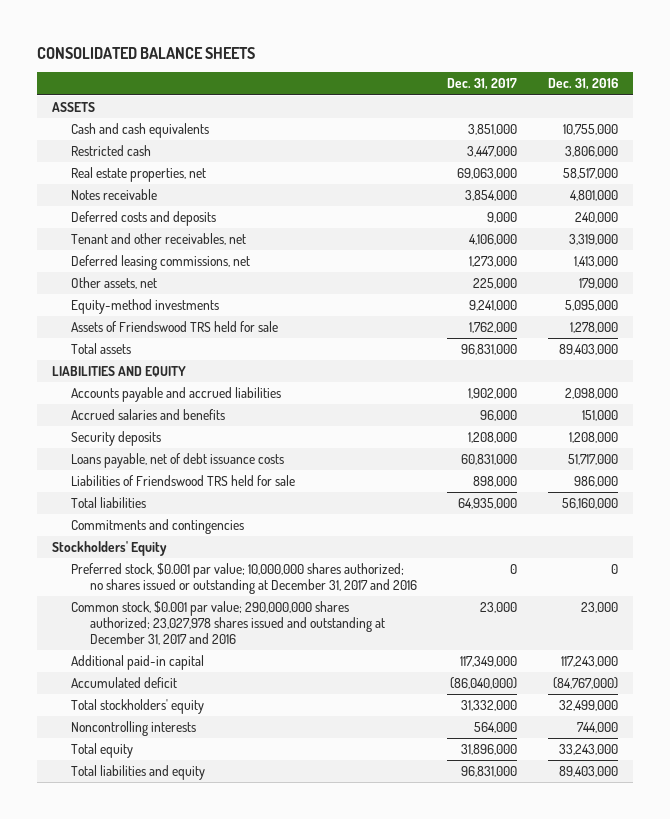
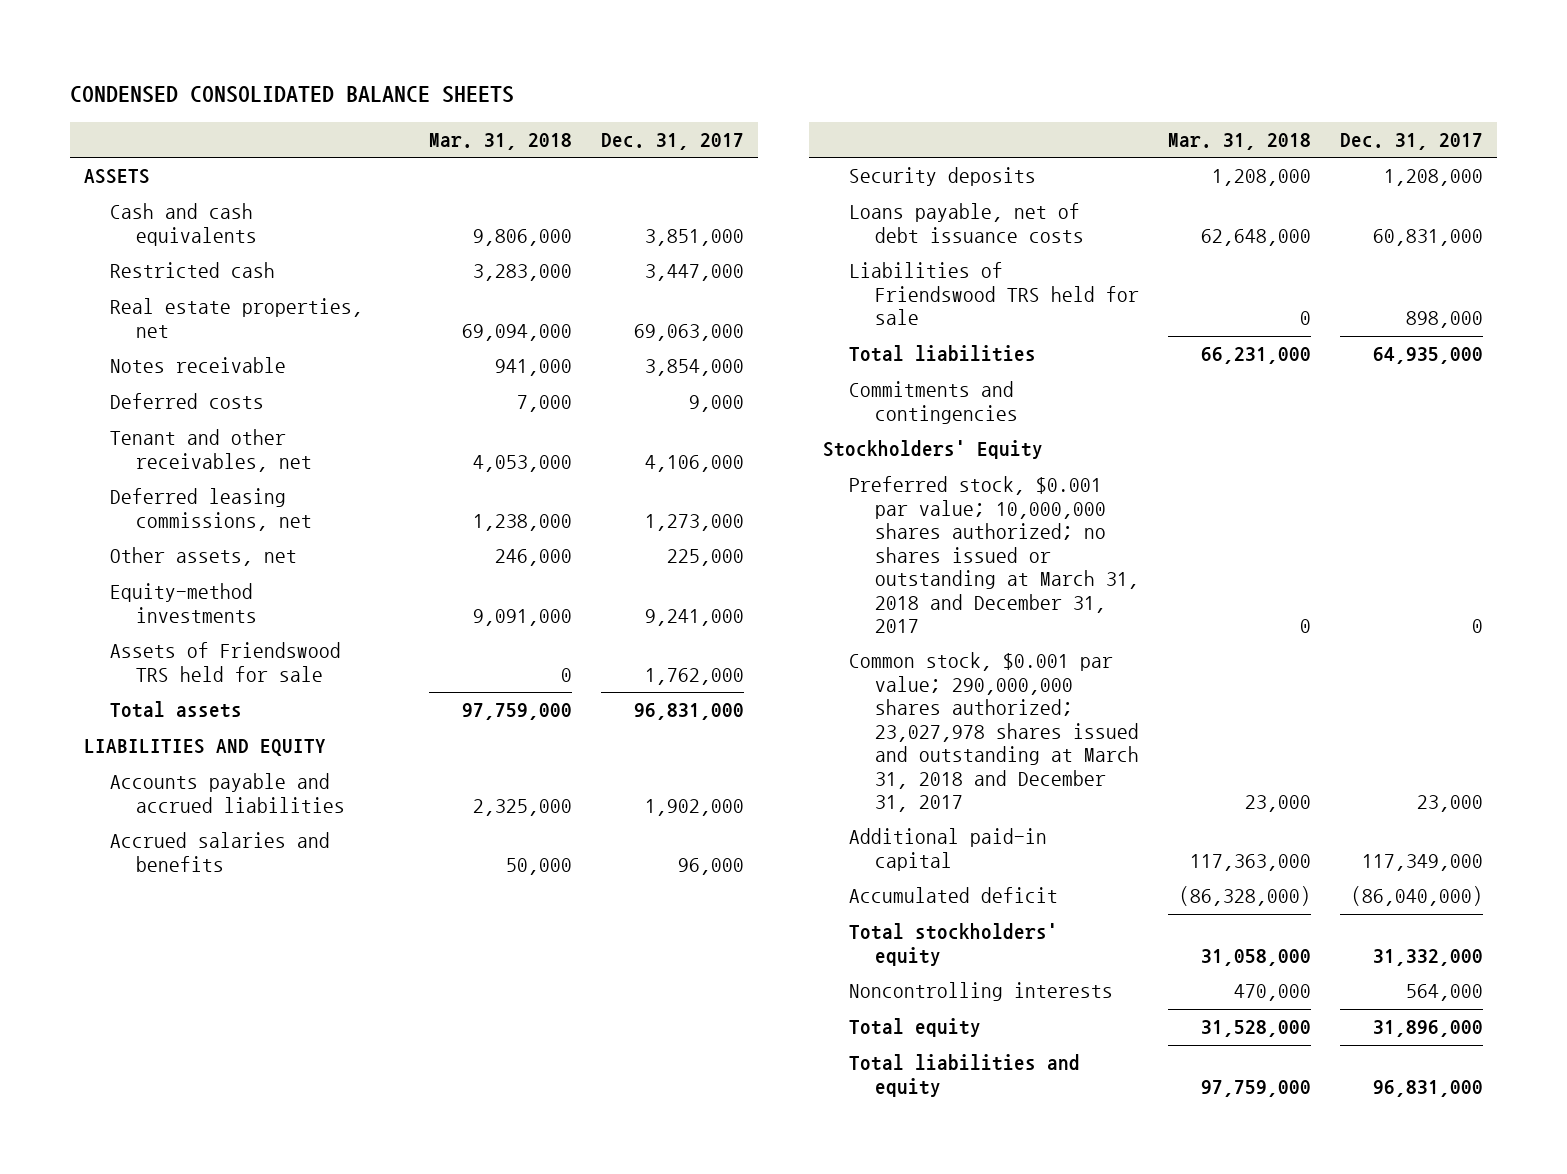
[37,46,256,59] CONSOLIDATED BALANCE SHEETS -> [69,86,514,104] CONDENSED CONSOLIDATED BALANCE SHEETS
[547,78,618,91] Dec. 31, 2016 -> none
none -> [428,133,572,151] Mar. 31, 2018
[71,211,217,227] Deferred costs and deposits -> [110,393,265,410] Deferred costs
[71,563,417,595] Preferred stock, $0.001 par value; 10,000,000 shares authorized; no shares issued or outstanding at December 31, 2017 and 2016 -> [849,476,1139,634] Preferred stock, $0.001 par value; 10,000,000 shares authorized; no shares issued or outstanding at March 31, 2018 and December 31, 2017
[71,601,385,646] Common stock, $0.001 par value; 290,000,000 shares authorized; 23,027,978 shares issued and outstanding at December 31, 2017 and 2016 -> [849,652,1139,813] Common stock, $0.001 par value; 290,000,000 shares authorized; 23,027,978 shares issued and outstanding at March 31, 2018 and December 31, 2017

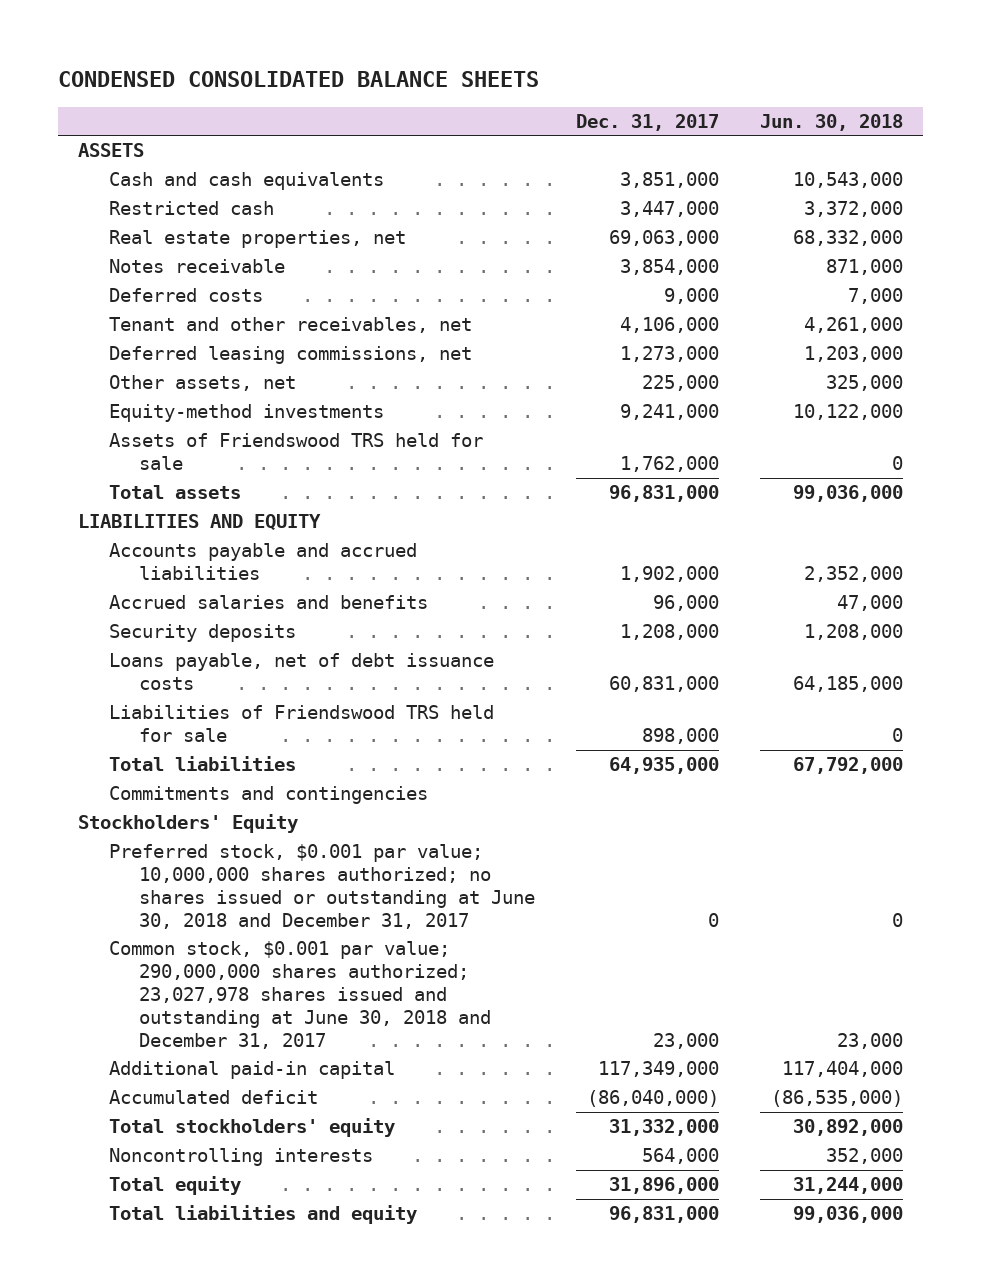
[428,133,572,151] Mar. 31, 2018 -> none
none -> [759,113,903,131] Jun. 30, 2018
[849,476,1139,634] Preferred stock, $0.001 par value; 10,000,000 shares authorized; no shares issued or outstanding at March 31, 2018 and December 31, 2017 -> [108,844,535,929] Preferred stock, $0.001 par value; 10,000,000 shares authorized; no shares issued or outstanding at June 30, 2018 and December 31, 2017
[849,652,1139,813] Common stock, $0.001 par value; 290,000,000 shares authorized; 23,027,978 shares issued and outstanding at March 31, 2018 and December 31, 2017 -> [108,941,491,1049] Common stock, $0.001 par value; 290,000,000 shares authorized; 23,027,978 shares issued and outstanding at June 30, 2018 and December 31, 2017

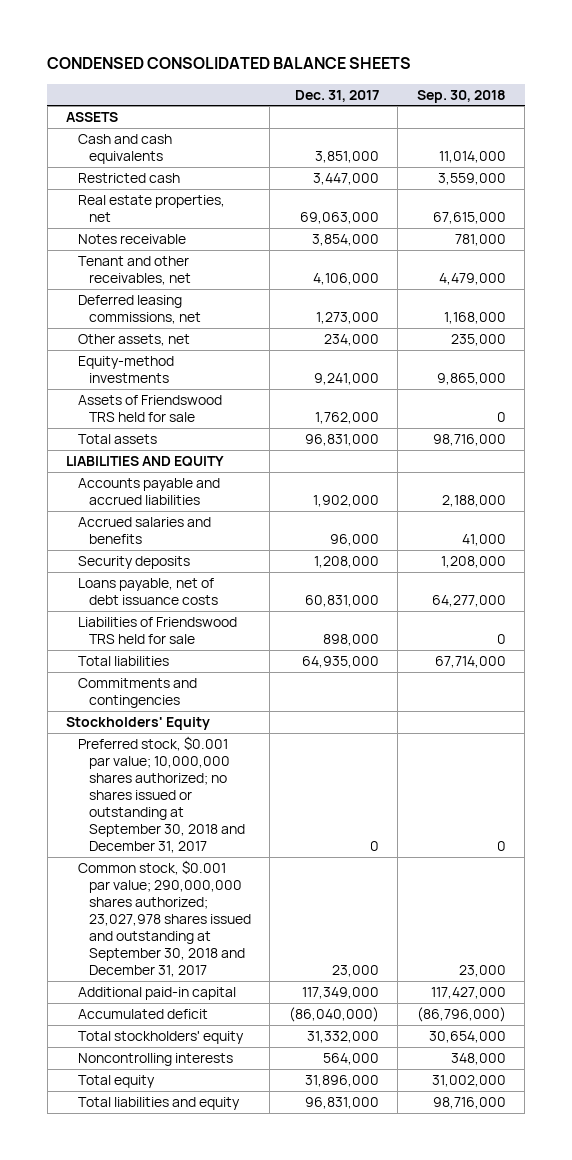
[759,113,903,131] Jun. 30, 2018 -> none
none -> [416,89,506,103] Sep. 30, 2018
[108,288,263,303] Deferred costs -> none
[641,375,719,392] 225,000 -> [323,334,379,347] 234,000
[108,844,535,929] Preferred stock, $0.001 par value; 10,000,000 shares authorized; no shares issued or outstanding at June 30, 2018 and December 31, 2017 -> [77,736,246,854] Preferred stock, $0.001 par value; 10,000,000 shares authorized; no shares issued or outstanding at September 30, 2018 and December 31, 2017
[108,941,491,1049] Common stock, $0.001 par value; 290,000,000 shares authorized; 23,027,978 shares issued and outstanding at June 30, 2018 and December 31, 2017 -> [77,860,252,978] Common stock, $0.001 par value; 290,000,000 shares authorized; 23,027,978 shares issued and outstanding at September 30, 2018 and December 31, 2017

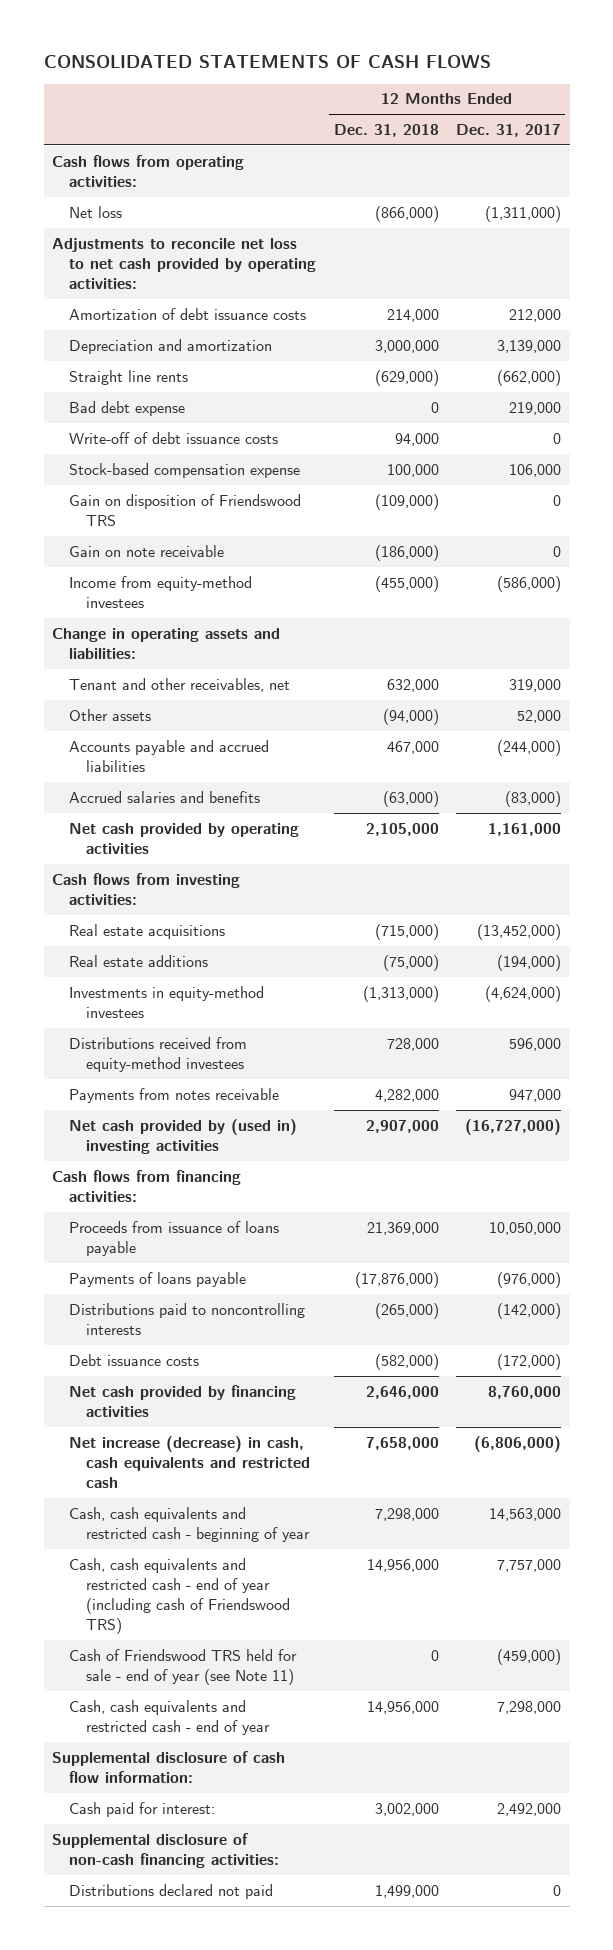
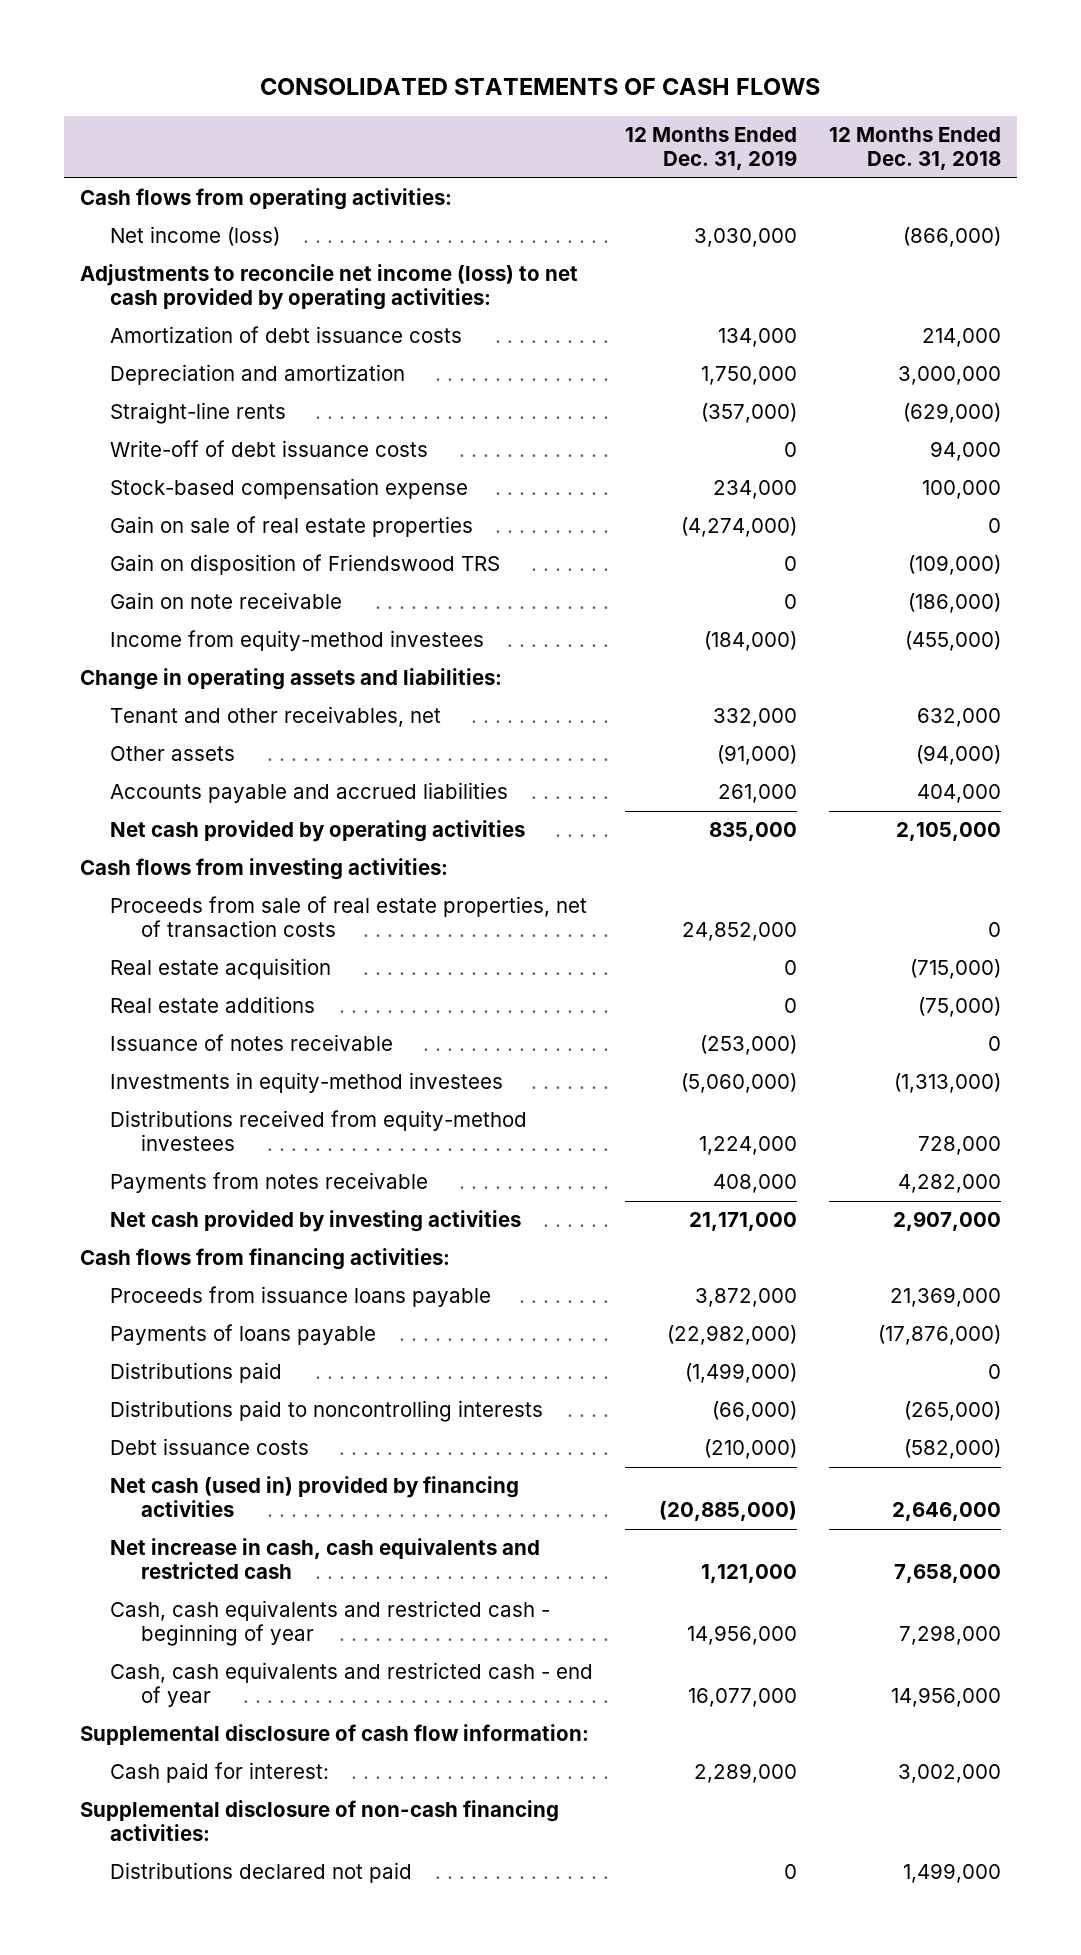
[455,123,561,137] Dec. 31, 2017 -> none
none -> [625,127,798,171] 12 Months Ended Dec. 31, 2019
[69,205,123,218] Net loss -> [110,226,281,247] Net income (loss)
[52,237,317,290] Adjustments to reconcile net loss to net cash provided by operating activities: -> [79,264,578,311] Adjustments to reconcile net income (loss) to net cash provided by operating activities:
[69,400,186,416] Bad debt expense -> none
[69,369,189,385] Straight line rents -> [110,402,287,425] Straight-line rents
none -> [110,516,474,538] Gain on sale of real estate properties
[69,790,261,803] Accrued salaries and benefits -> none
[386,740,439,754] 467,000 -> [916,784,1001,804] 404,000
none -> [110,896,588,938] Proceeds from sale of real estate properties, net of transaction costs
[69,923,226,939] Real estate acquisitions -> [110,958,332,980] Real estate acquisition
none -> [110,1034,394,1052] Issuance of notes receivable
[69,1118,298,1155] Net cash provided by (used in) investing activities -> [110,1210,522,1233] Net cash provided by investing activities
[69,1220,280,1257] Proceeds from issuance of loans payable -> [110,1286,492,1308] Proceeds from issuance loans payable
none -> [110,1362,283,1384] Distributions paid
[69,1384,297,1418] Net cash provided by financing activities -> [110,1476,520,1518] Net cash (used in) provided by financing activities
[69,1435,311,1489] Net increase (decrease) in cash, cash equivalents and restricted cash -> [110,1538,541,1580] Net increase in cash, cash equivalents and restricted cash
[69,1557,291,1635] Cash, cash equivalents and restricted cash - end of year (including cash of Friendswood TRS) -> none
[69,1648,298,1686] Cash of Friendswood TRS held for sale - end of year (see Note 11) -> none

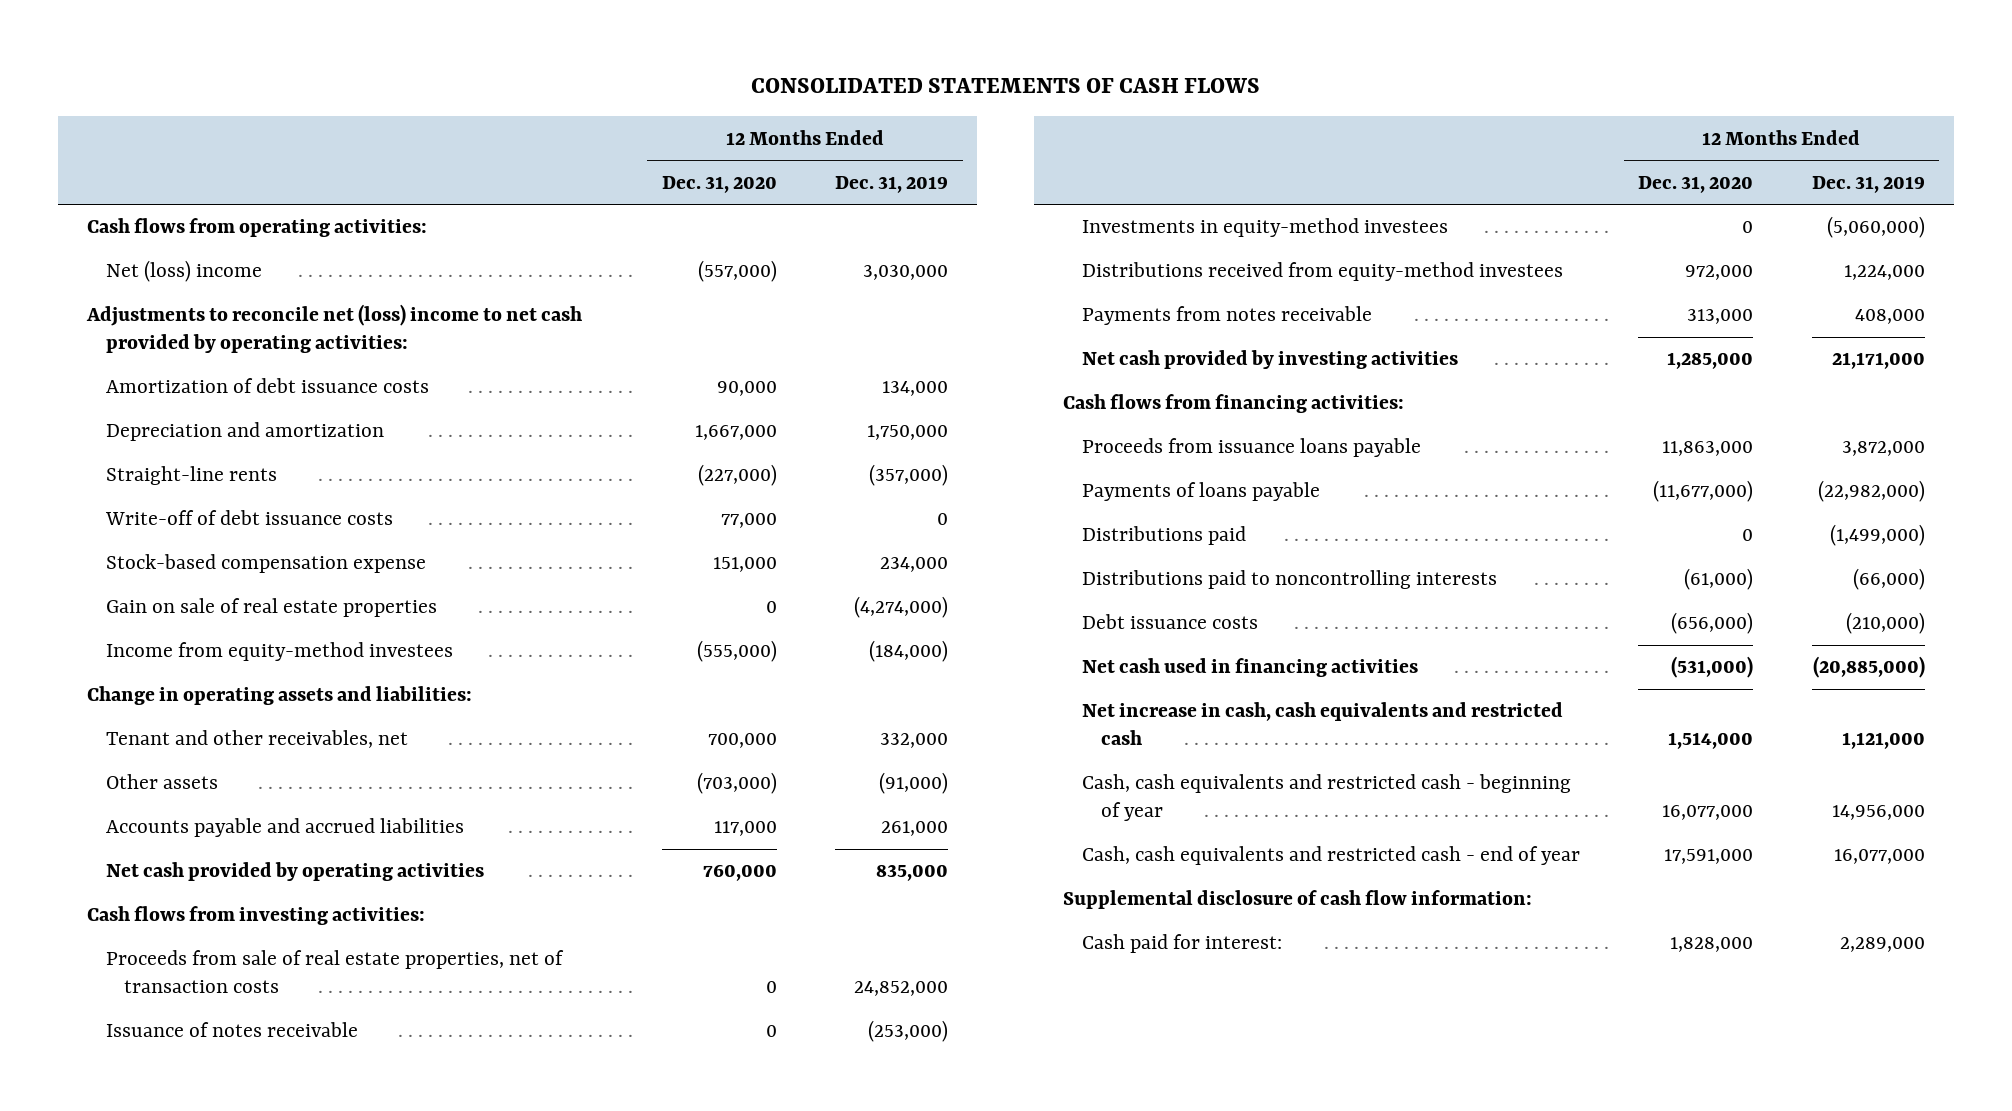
[828,127,1001,171] 12 Months Ended Dec. 31, 2018 -> none
none -> [662,175,778,193] Dec. 31, 2020
[110,226,281,247] Net income (loss) -> [105,260,262,283] Net (loss) income
[79,264,578,311] Adjustments to reconcile net income (loss) to net cash provided by operating activities: -> [86,304,583,354] Adjustments to reconcile net (loss) income to net cash provided by operating activities:
[110,554,501,576] Gain on disposition of Friendswood TRS -> none
[110,592,343,610] Gain on note receivable -> none
[110,958,332,980] Real estate acquisition -> none
[110,996,316,1014] Real estate additions -> none
[110,1476,520,1518] Net cash (used in) provided by financing activities -> [1082,658,1419,678] Net cash used in financing activities
[79,1800,559,1842] Supplemental disclosure of non-cash financing activities: -> none
[110,1862,413,1884] Distributions declared not paid -> none

